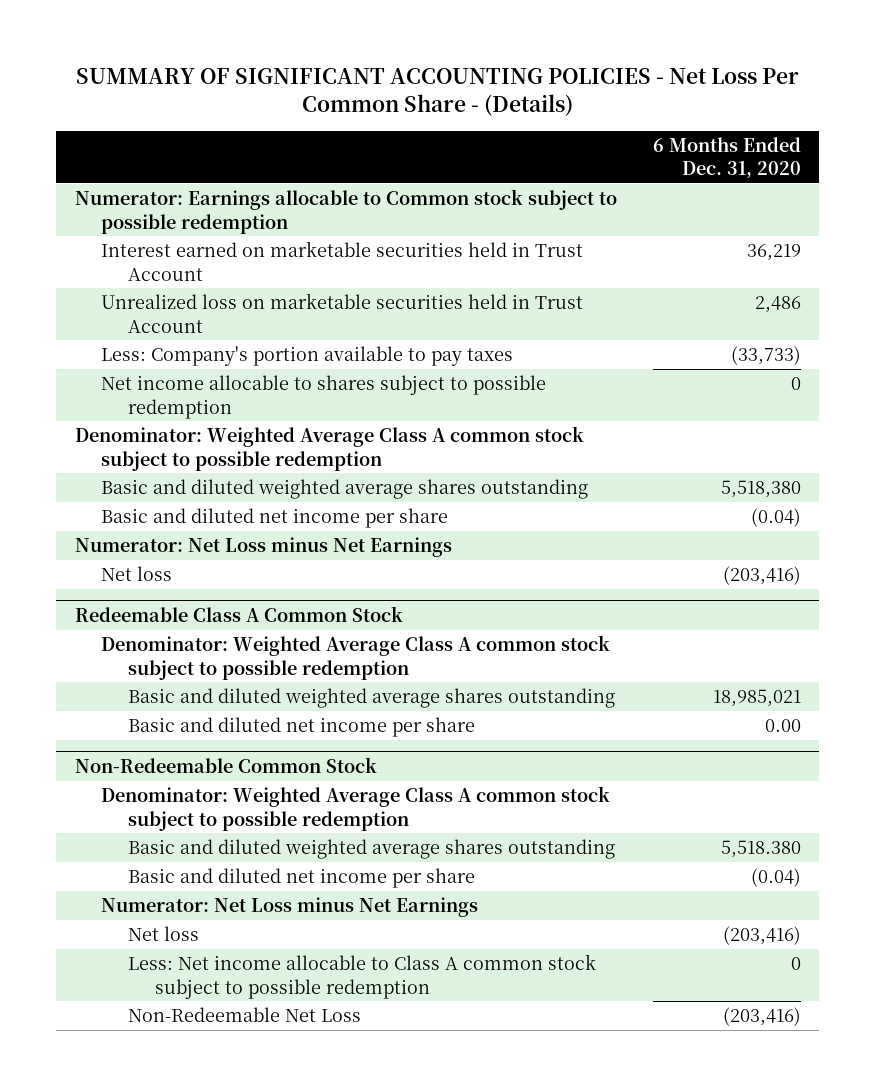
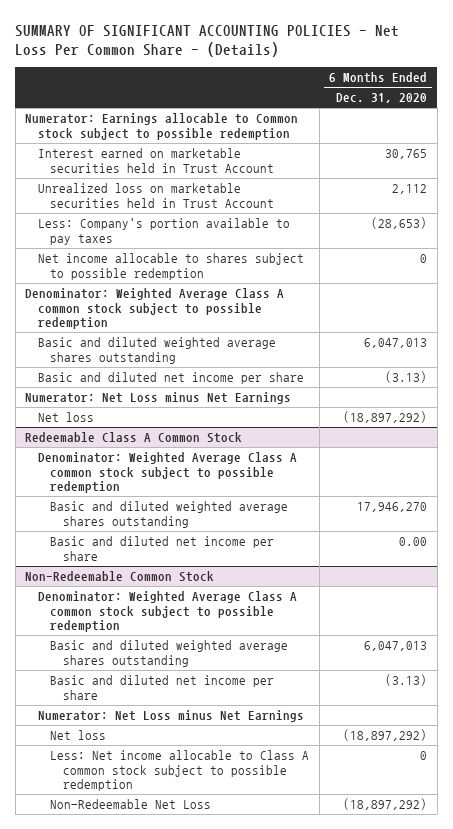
[747,244,802,262] 36,219 -> [385,149,428,160] 30,765
[755,296,802,314] 2,486 -> [392,184,428,195] 2,112
[731,346,802,366] (33,733) -> [371,217,428,230] (28,653)
[721,480,802,499] 5,518,380 -> [364,338,428,349] 6,047,013
[751,508,802,528] (0.04) -> [385,371,428,384] (3.13)
[723,566,802,586] (203,416) -> [343,411,428,424] (18,897,292)
[713,689,802,708] 18,985,021 -> [357,502,428,513] 17,946,270
[721,840,802,859] 5,518.380 -> [364,641,428,652] 6,047,013
[751,868,802,888] (0.04) -> [385,674,428,687] (3.13)
[723,926,802,946] (203,416) -> [343,729,428,742] (18,897,292)
[723,1007,802,1027] (203,416) -> [343,798,428,811] (18,897,292)

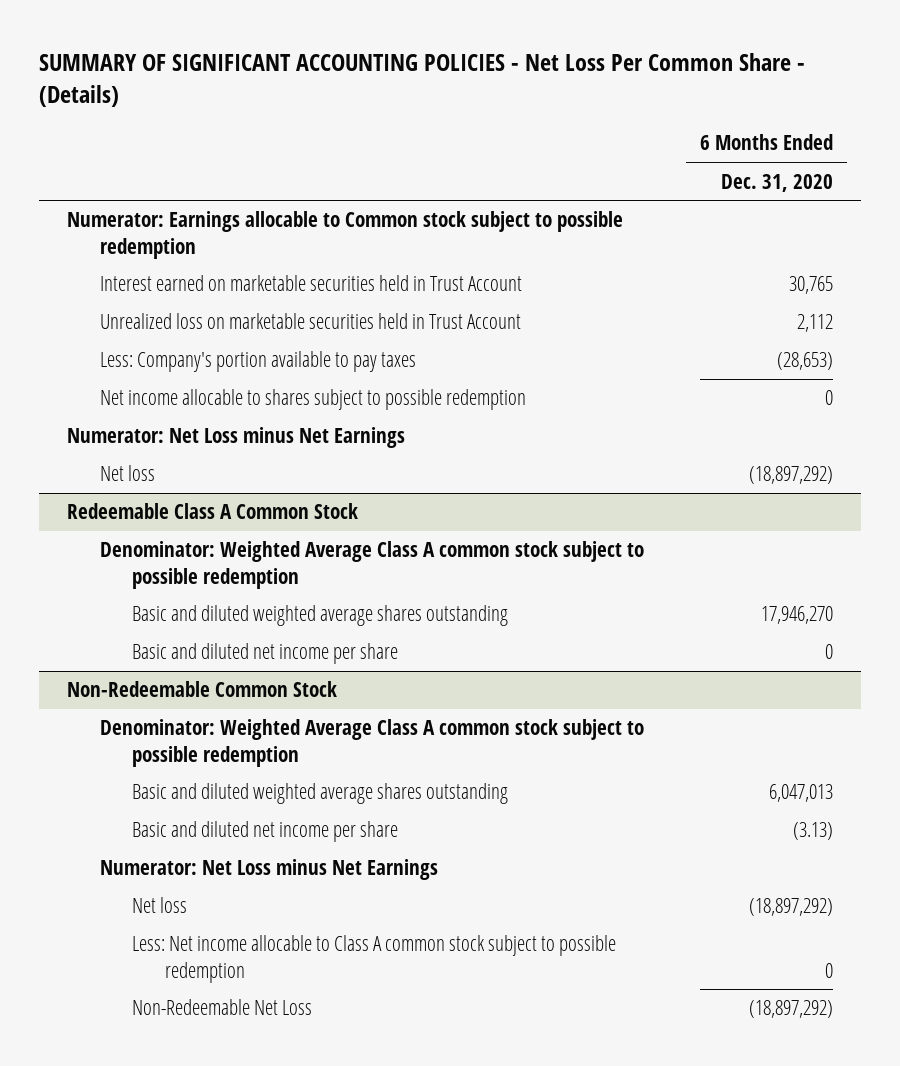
[25,288,285,330] Denominator: Weighted Average Class A common stock subject to possible redemption -> none
[37,337,276,364] Basic and diluted weighted average shares outstanding -> none
[37,372,304,385] Basic and diluted net income per share -> none
[399,537,428,547] 0.00 -> [825,644,834,660] 0

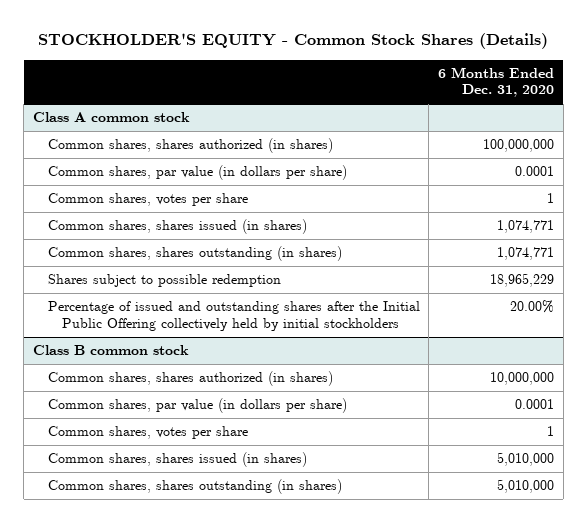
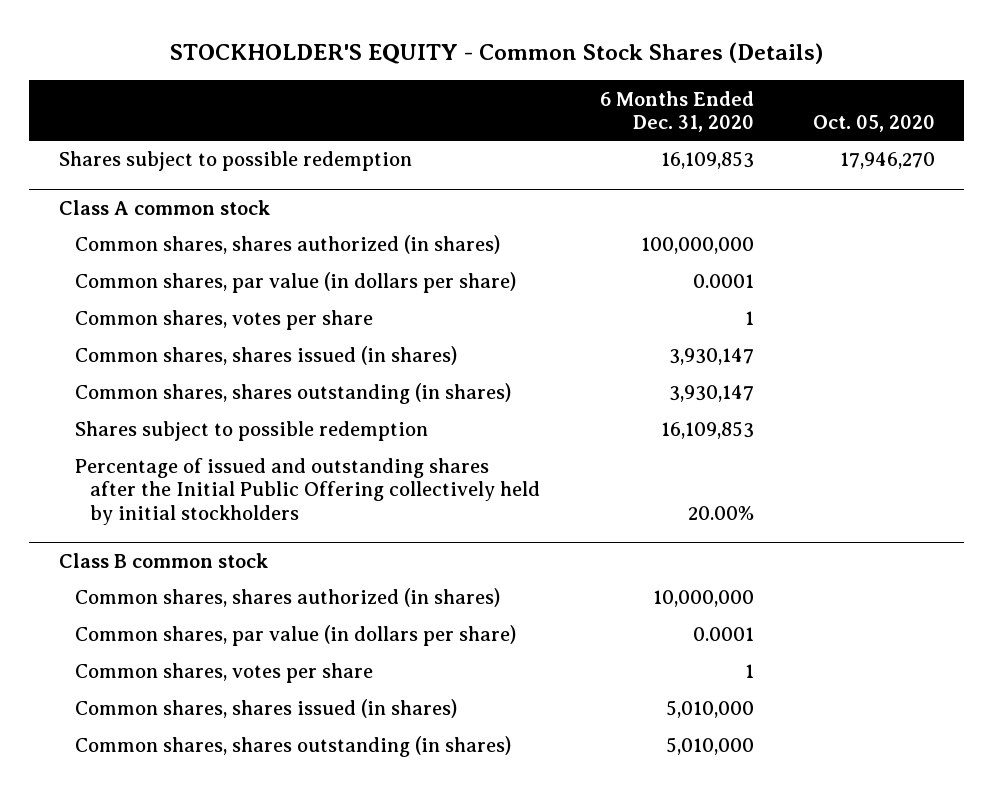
none -> [812,114,935,132] Oct. 05, 2020
none -> [58,151,412,172] Shares subject to possible redemption
[496,220,554,234] 1,074,771 -> [668,348,754,366] 3,930,147
[496,247,554,261] 1,074,771 -> [668,385,754,403] 3,930,147
[489,273,554,288] 18,965,229 -> [660,421,754,440] 16,109,853

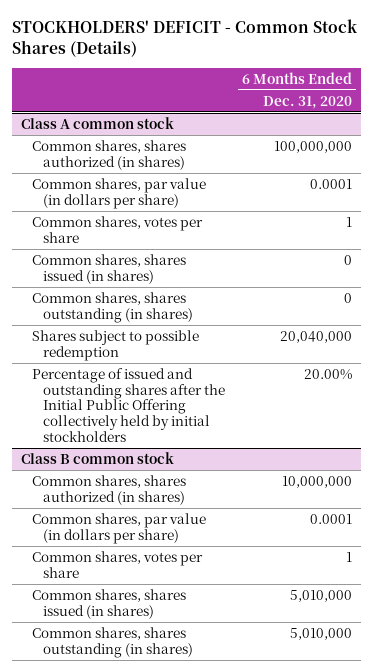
[169,42,823,65] STOCKHOLDER'S EQUITY - Common Stock Shares (Details) -> [12,19,359,58] STOCKHOLDERS' DEFICIT - Common Stock Shares (Details)
[812,114,935,132] Oct. 05, 2020 -> none
[58,151,412,172] Shares subject to possible redemption -> none
[668,348,754,366] 3,930,147 -> [344,254,353,265] 0
[668,385,754,403] 3,930,147 -> [344,292,353,303] 0
[660,421,754,440] 16,109,853 -> [280,330,353,343] 20,040,000

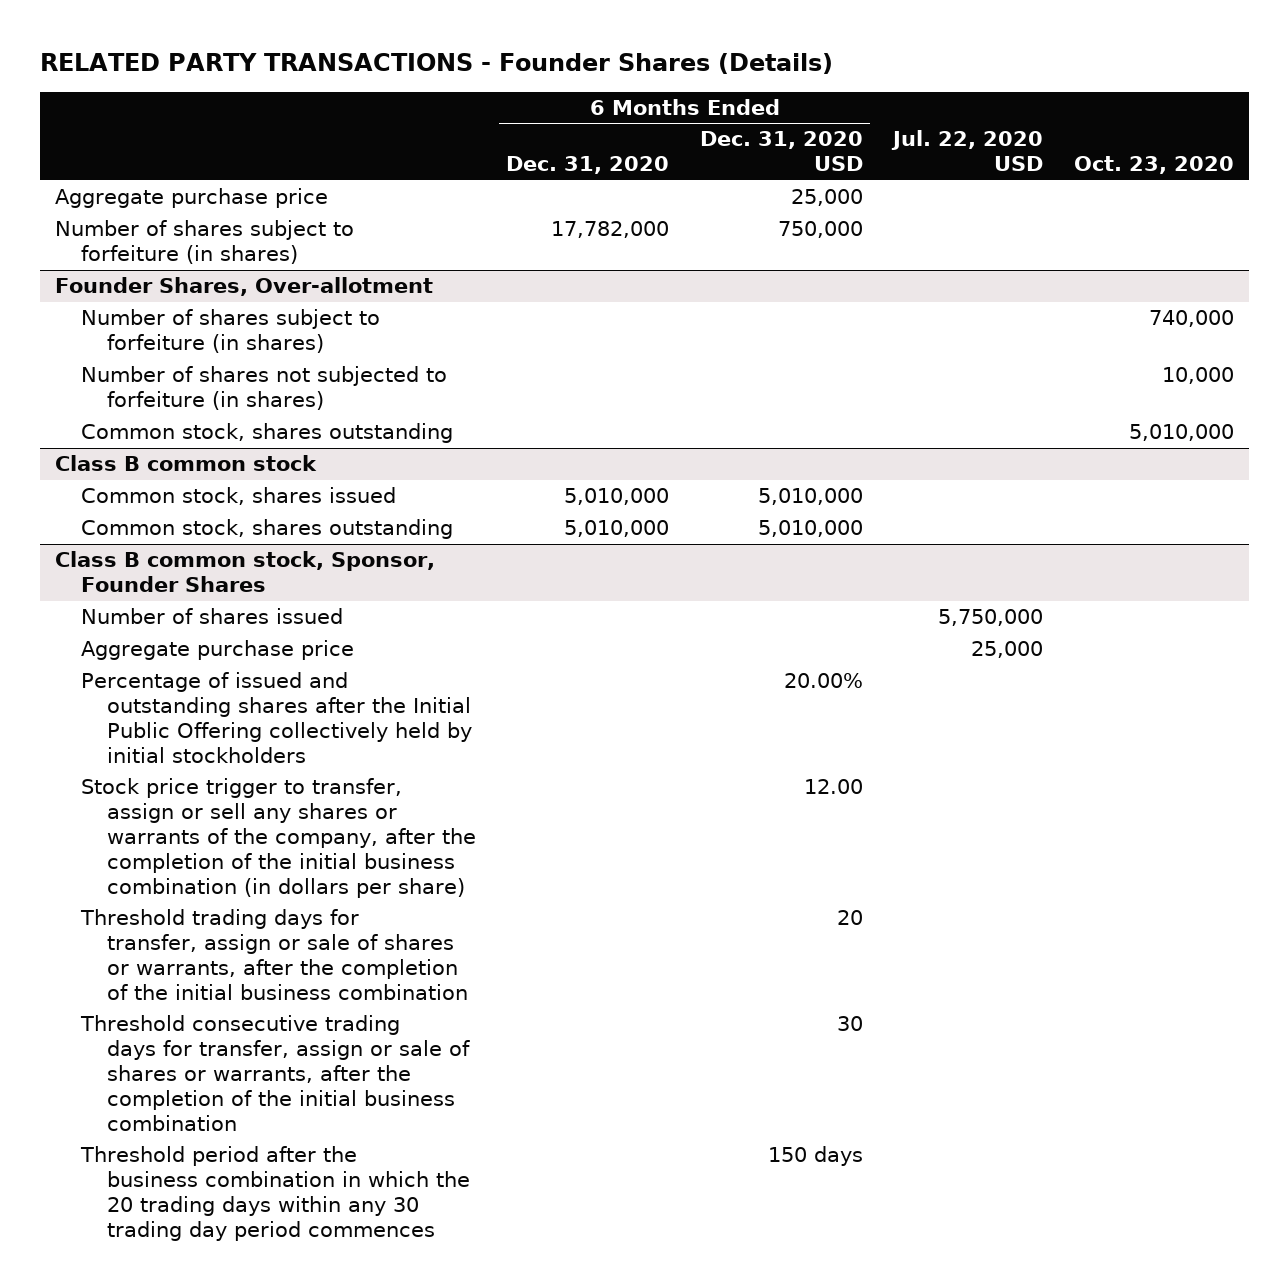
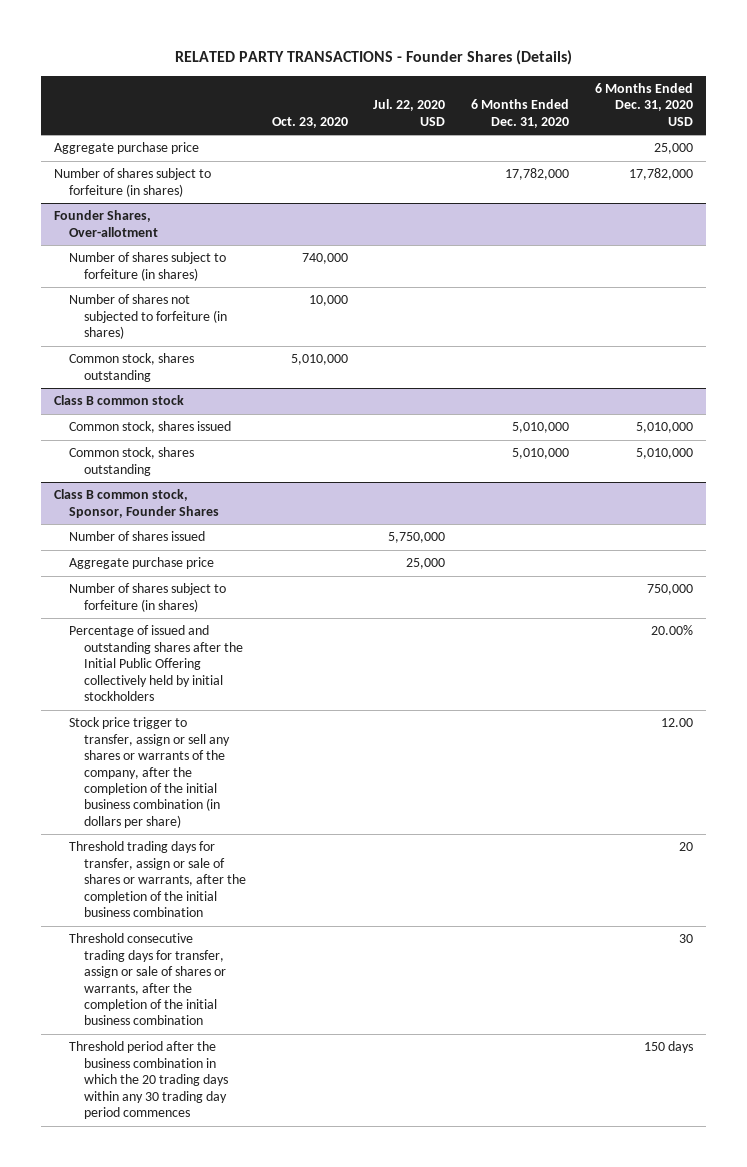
[777,221,863,239] 750,000 -> [628,168,693,181] 17,782,000
none -> [69,583,227,612] Number of shares subject to forfeiture (in shares)

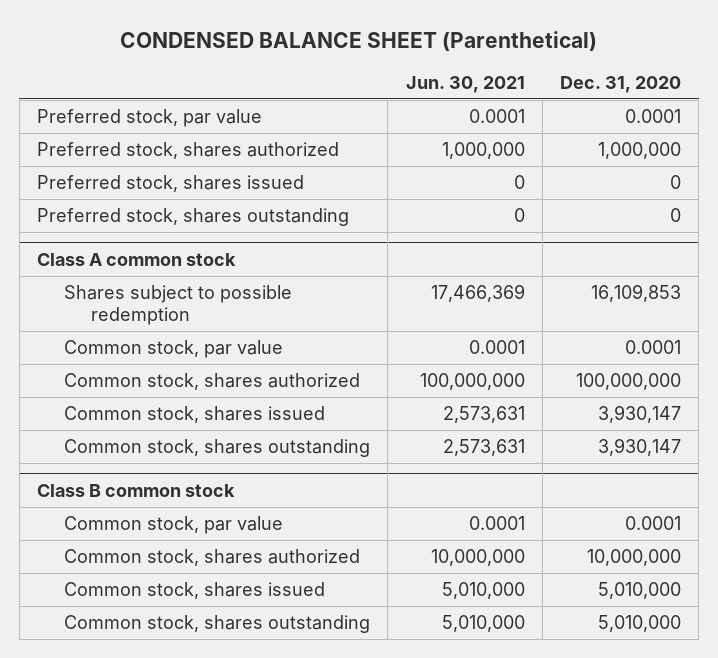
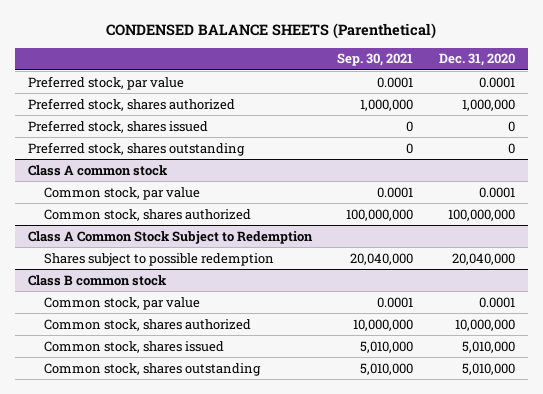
[120,30,598,51] CONDENSED BALANCE SHEET (Parenthetical) -> [106,22,437,39] CONDENSED BALANCE SHEETS (Parenthetical)
[405,76,525,94] Jun. 30, 2021 -> none
none -> [337,53,414,67] Sep. 30, 2021
[64,285,293,325] Shares subject to possible redemption -> none
[64,406,326,424] Common stock, shares issued -> none
[64,439,371,458] Common stock, shares outstanding -> none
none -> [27,230,313,244] Class A Common Stock Subject to Redemption
none -> [44,252,275,266] Shares subject to possible redemption

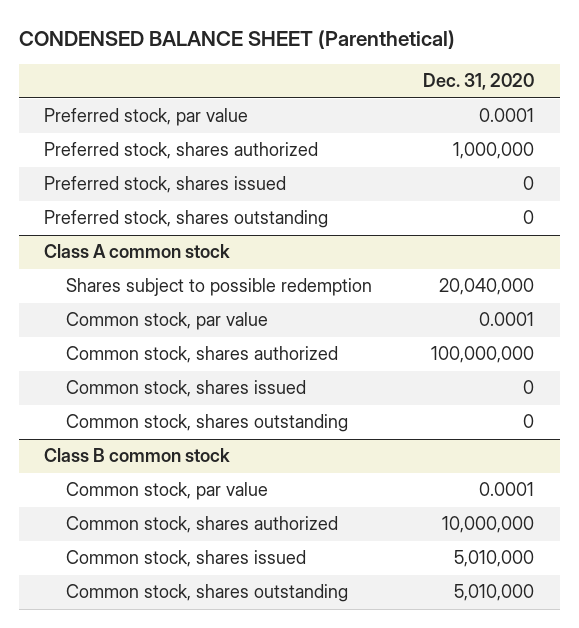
[106,22,437,39] CONDENSED BALANCE SHEETS (Parenthetical) -> [18,30,455,50] CONDENSED BALANCE SHEET (Parenthetical)
[337,53,414,67] Sep. 30, 2021 -> none
none -> [66,278,373,297] Shares subject to possible redemption
[27,230,313,244] Class A Common Stock Subject to Redemption -> none
[44,252,275,266] Shares subject to possible redemption -> none
none -> [66,380,307,398] Common stock, shares issued
none -> [66,414,349,433] Common stock, shares outstanding

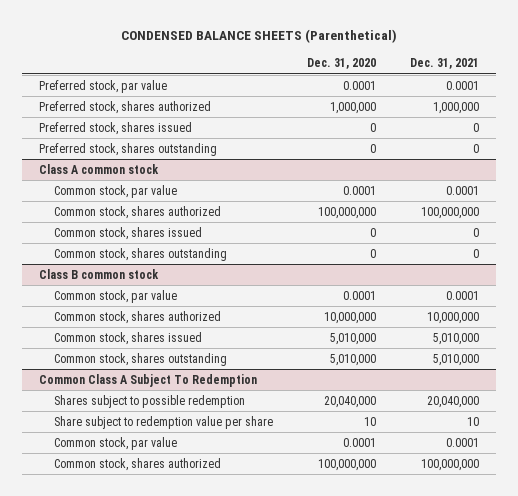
[18,30,455,50] CONDENSED BALANCE SHEET (Parenthetical) -> [121,29,398,44] CONDENSED BALANCE SHEETS (Parenthetical)
none -> [410,58,480,70] Dec. 31, 2021
[66,278,373,297] Shares subject to possible redemption -> none
none -> [38,373,257,387] Common Class A Subject To Redemption
none -> [54,394,246,408] Shares subject to possible redemption
none -> [54,415,274,429] Share subject to redemption value per share
none -> [54,436,178,450] Common stock, par value
none -> [54,457,222,471] Common stock, shares authorized

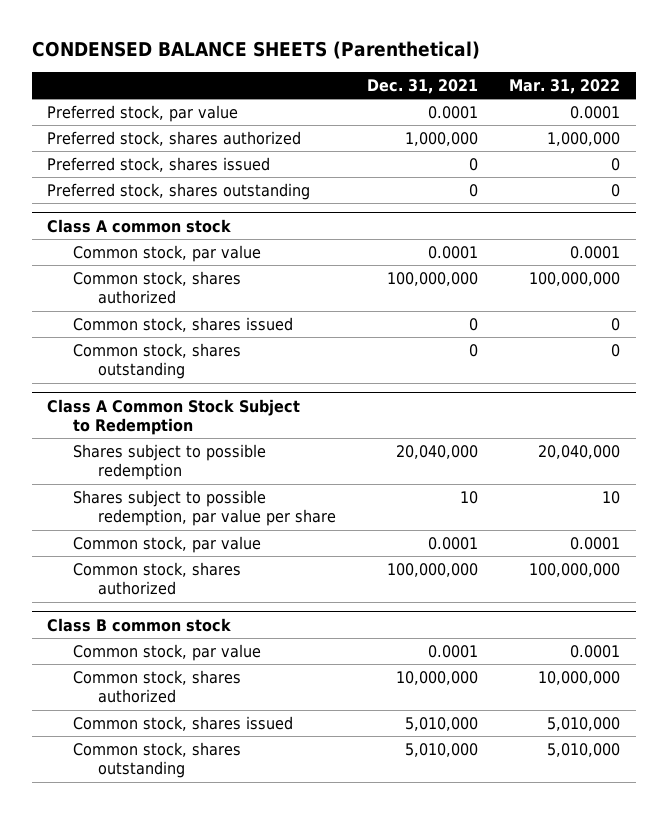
[307,58,377,70] Dec. 31, 2020 -> none
none -> [509,79,621,95] Mar. 31, 2022
none -> [47,398,301,436] Class A Common Stock Subject to Redemption
none -> [72,443,266,481] Shares subject to possible redemption
none -> [72,489,337,527] Shares subject to possible redemption, par value per share
none -> [72,535,261,553] Common stock, par value
none -> [72,561,241,596] Common stock, shares authorized
[38,373,257,387] Common Class A Subject To Redemption -> none
[54,394,246,408] Shares subject to possible redemption -> none
[54,415,274,429] Share subject to redemption value per share -> none
[54,436,178,450] Common stock, par value -> none
[54,457,222,471] Common stock, shares authorized -> none

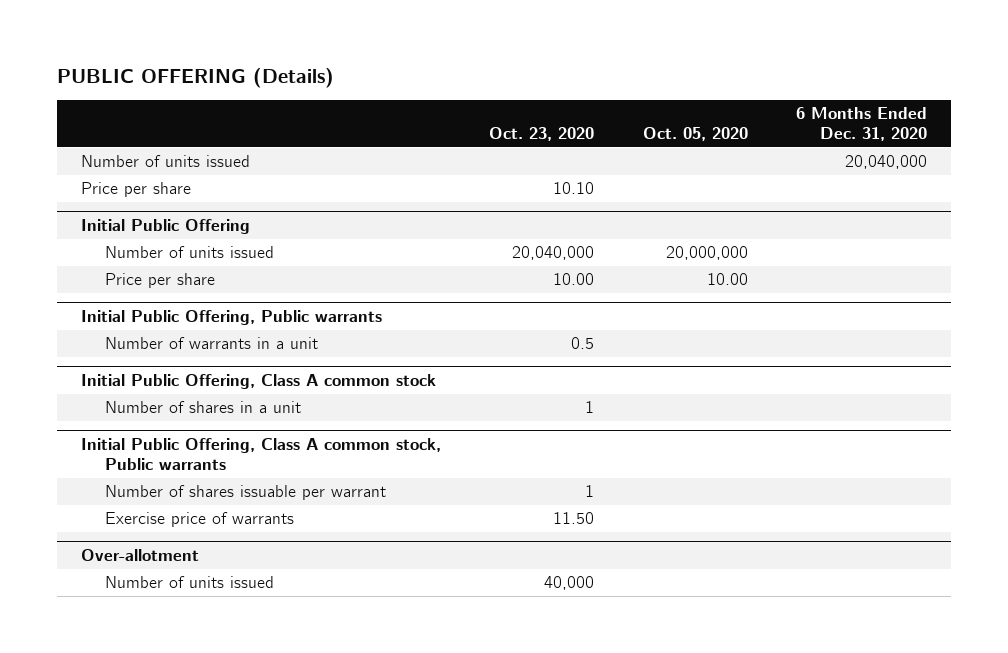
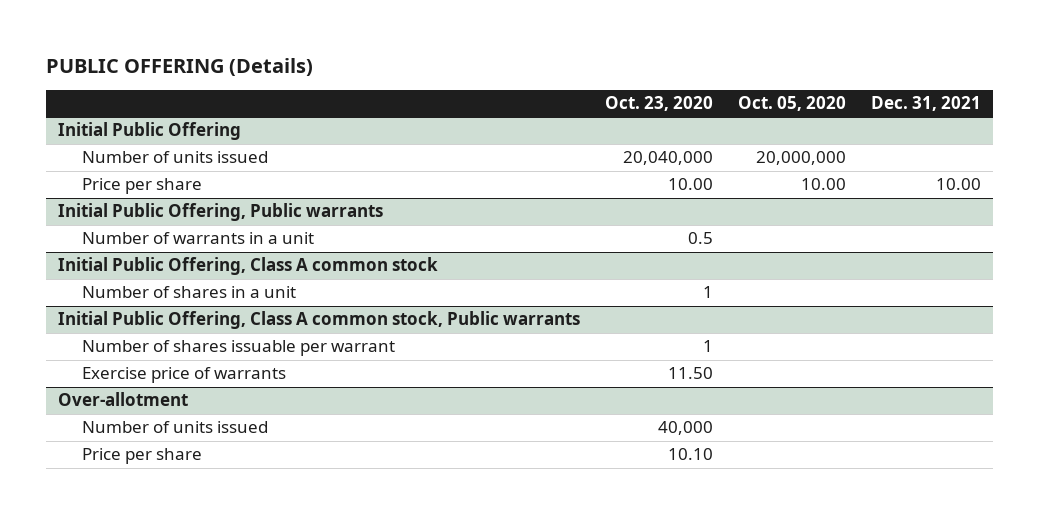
[795,107,927,142] 6 Months Ended Dec. 31, 2020 -> none
none -> [870,96,981,112] Dec. 31, 2021
[81,155,251,168] Number of units issued -> none
[81,182,192,198] Price per share -> none
none -> [82,448,203,465] Price per share

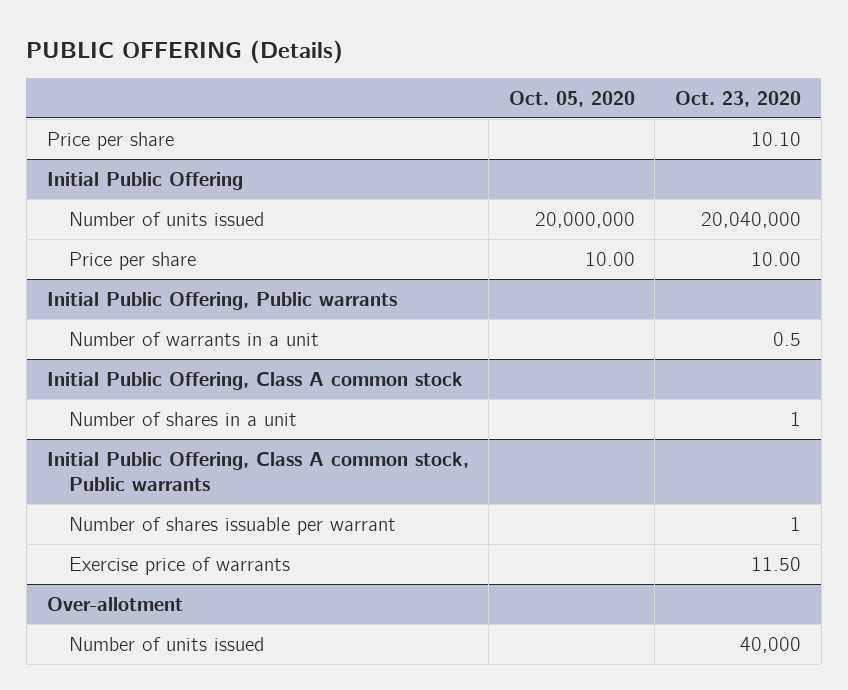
[870,96,981,112] Dec. 31, 2021 -> none
none -> [46,131,174,150] Price per share
[82,448,203,465] Price per share -> none

